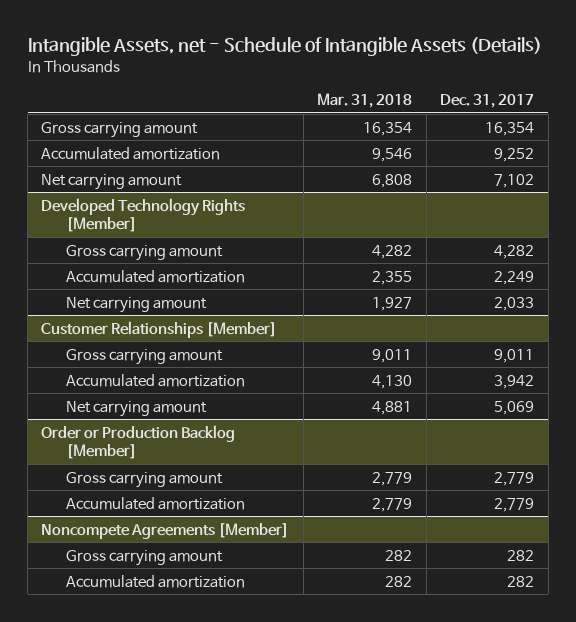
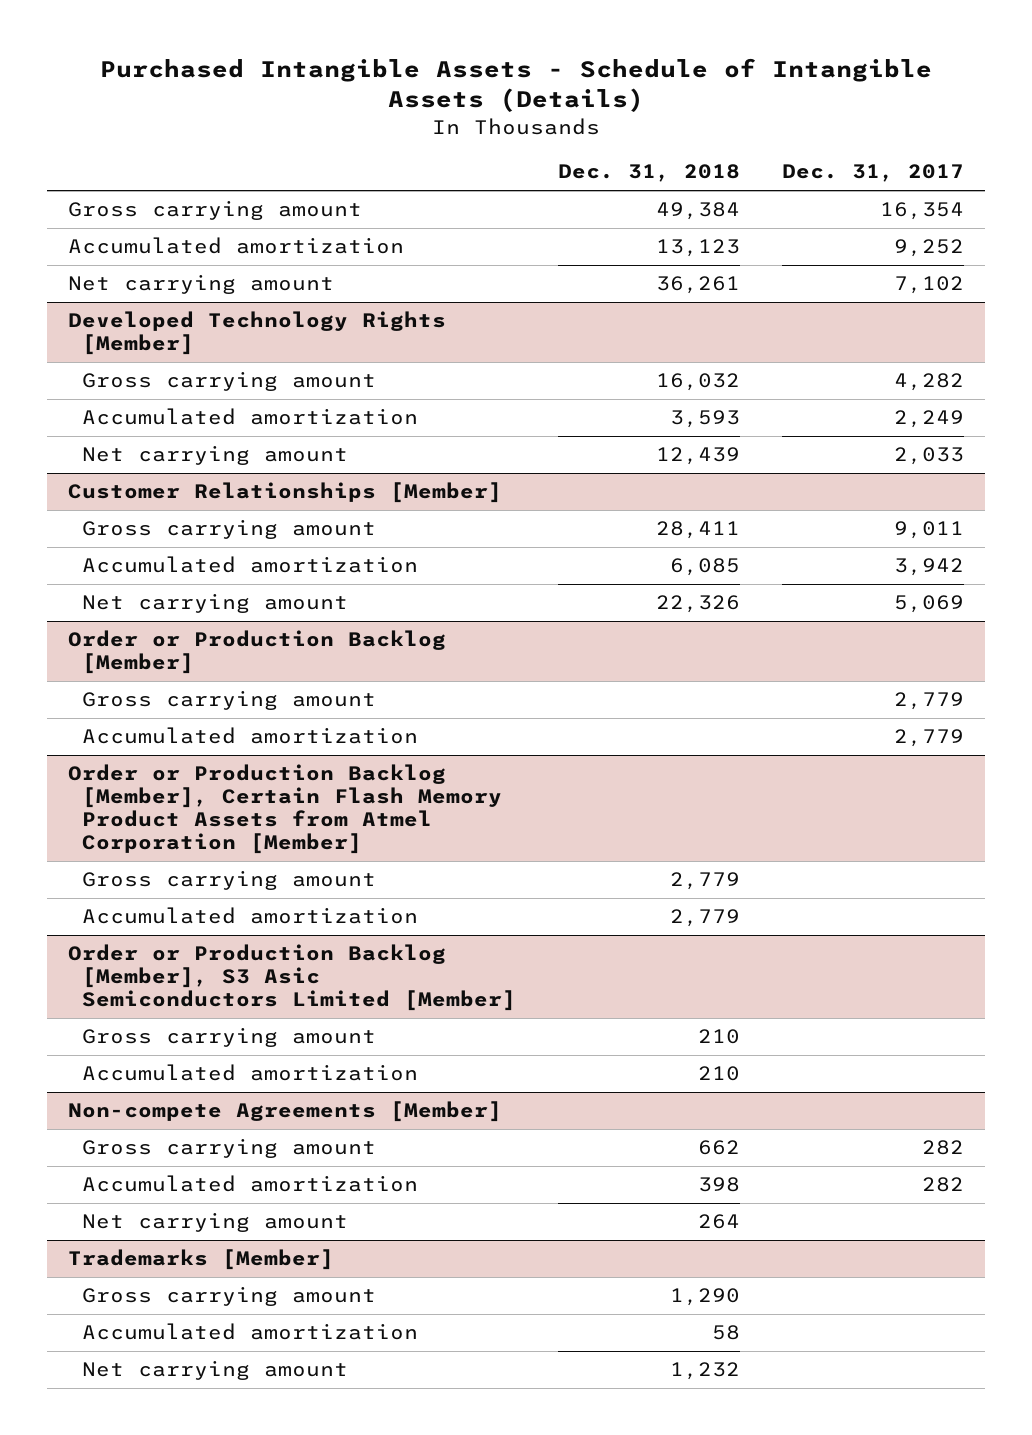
[27,37,542,57] Intangible Assets, net - Schedule of Intangible Assets (Details) -> [99,58,932,113] Purchased Intangible Assets - Schedule of Intangible Assets (Details)
[317,93,413,109] Mar. 31, 2018 -> none
none -> [557,164,740,183] Dec. 31, 2018
none -> [68,764,502,855] Order or Production Backlog [Member], Certain Flash Memory Product Assets from Atmel Corporation [Member]
none -> [81,870,376,891] Gross carrying amount
none -> [81,907,418,925] Accumulated amortization
none -> [68,944,516,1012] Order or Production Backlog [Member], S3 Asic Semiconductors Limited [Member]
none -> [81,1027,376,1048] Gross carrying amount
none -> [81,1064,418,1082] Accumulated amortization
[41,522,290,539] Noncompete Agreements [Member] -> [68,1101,503,1123] Non-compete Agreements [Member]
none -> [81,1212,348,1233] Net carrying amount
none -> [68,1249,335,1271] Trademarks [Member]
none -> [81,1286,376,1307] Gross carrying amount
none -> [81,1323,418,1341] Accumulated amortization
none -> [81,1360,348,1381] Net carrying amount

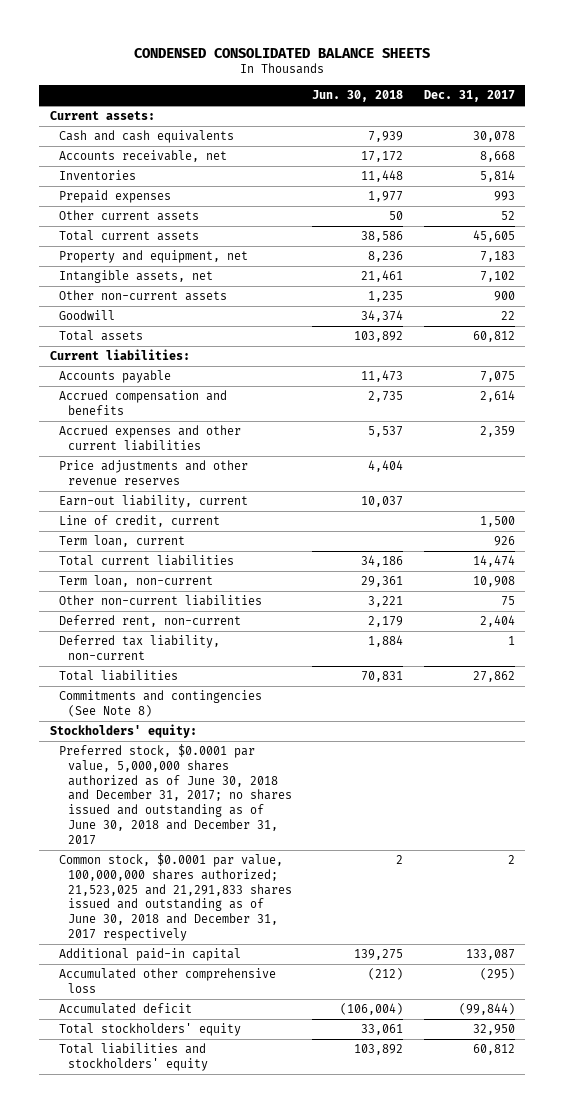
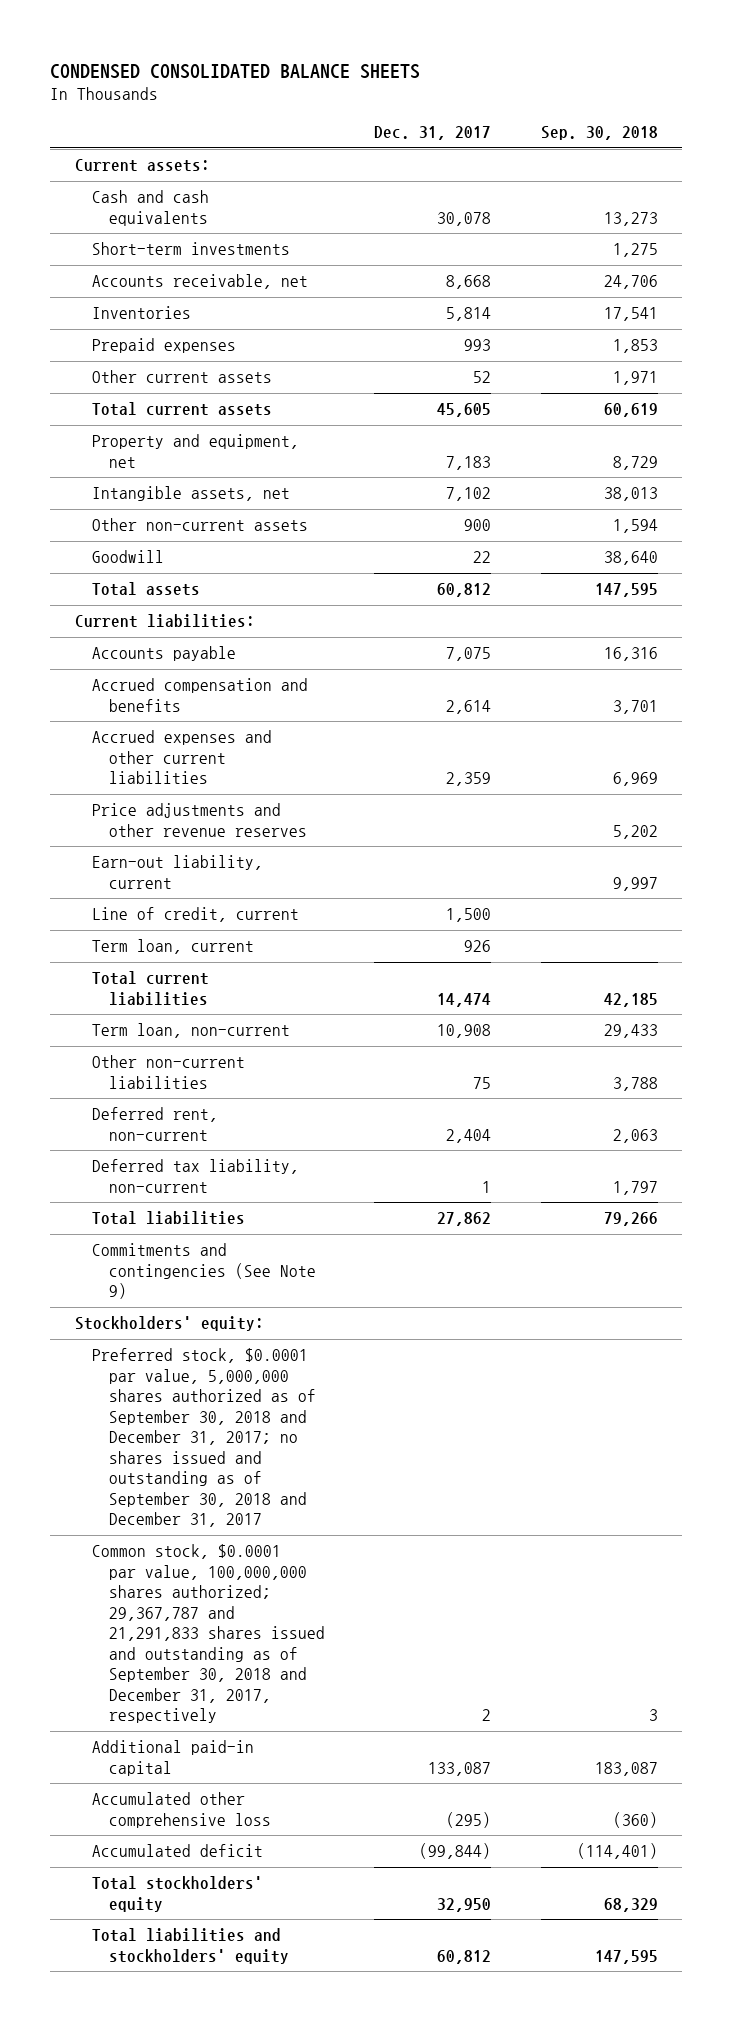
[312,90,404,103] Jun. 30, 2018 -> none
none -> [540,126,658,141] Sep. 30, 2018
none -> [92,242,291,256] Short-term investments
[58,690,262,717] Commitments and contingencies (See Note 8) -> [92,1243,317,1300] Commitments and contingencies (See Note 9)
[58,744,292,845] Preferred stock, $0.0001 par value, 5,000,000 shares authorized as of June 30, 2018 and December 31, 2017; no shares issued and outstanding as of June 30, 2018 and December 31, 2017 -> [92,1348,317,1528] Preferred stock, $0.0001 par value, 5,000,000 shares authorized as of September 30, 2018 and December 31, 2017; no shares issued and outstanding as of September 30, 2018 and December 31, 2017
[58,853,292,941] Common stock, $0.0001 par value, 100,000,000 shares authorized; 21,523,025 and 21,291,833 shares issued and outstanding as of June 30, 2018 and December 31, 2017 respectively -> [92,1544,326,1724] Common stock, $0.0001 par value, 100,000,000 shares authorized; 29,367,787 and 21,291,833 shares issued and outstanding as of September 30, 2018 and December 31, 2017, respectively

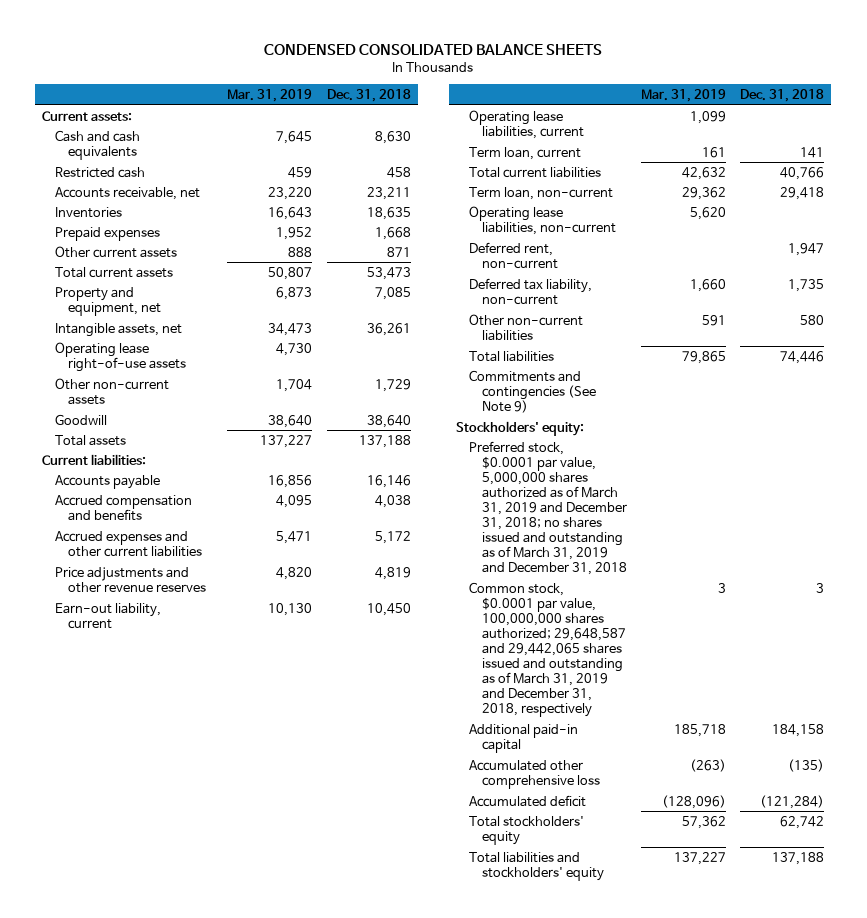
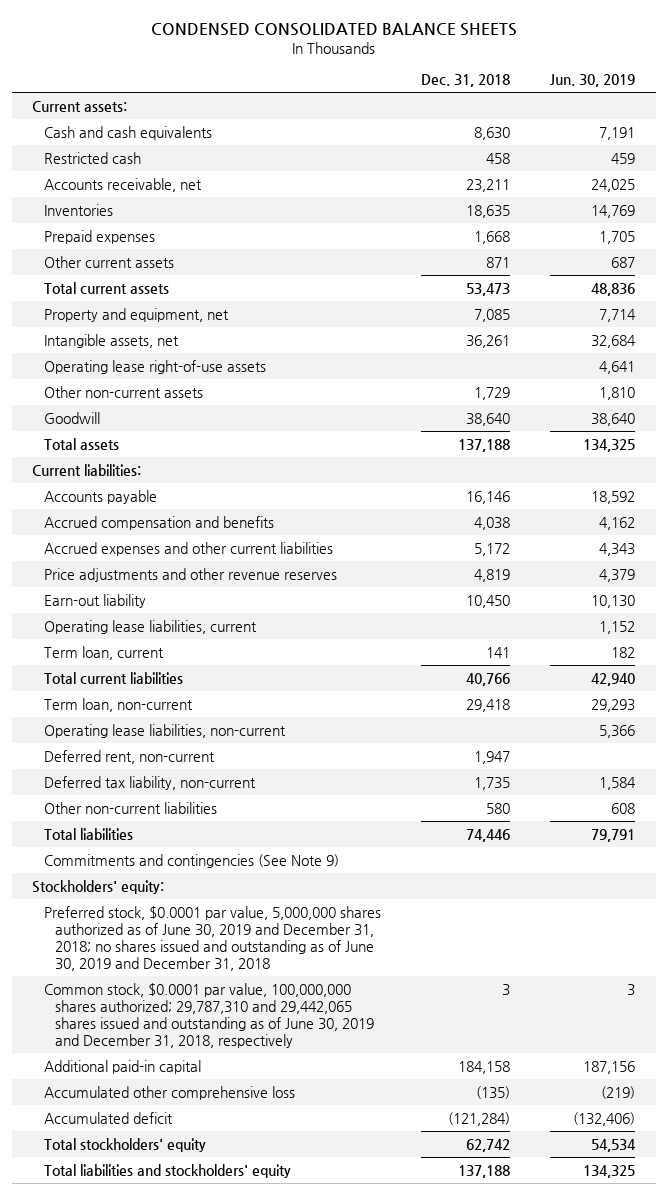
[227,89,313,103] Mar. 31, 2019 -> none
none -> [550,74,636,88] Jun. 30, 2019
[55,602,162,629] Earn-out liability, current -> [43,593,146,608] Earn-out liability
[468,440,627,576] Preferred stock, $0.0001 par value, 5,000,000 shares authorized as of March 31, 2019 and December 31, 2018; no shares issued and outstanding as of March 31, 2019 and December 31, 2018 -> [43,905,381,971] Preferred stock, $0.0001 par value, 5,000,000 shares authorized as of June 30, 2019 and December 31, 2018; no shares issued and outstanding as of June 30, 2019 and December 31, 2018
[468,581,626,718] Common stock, $0.0001 par value, 100,000,000 shares authorized; 29,648,587 and 29,442,065 shares issued and outstanding as of March 31, 2019 and December 31, 2018, respectively -> [43,982,374,1048] Common stock, $0.0001 par value, 100,000,000 shares authorized; 29,787,310 and 29,442,065 shares issued and outstanding as of June 30, 2019 and December 31, 2018, respectively

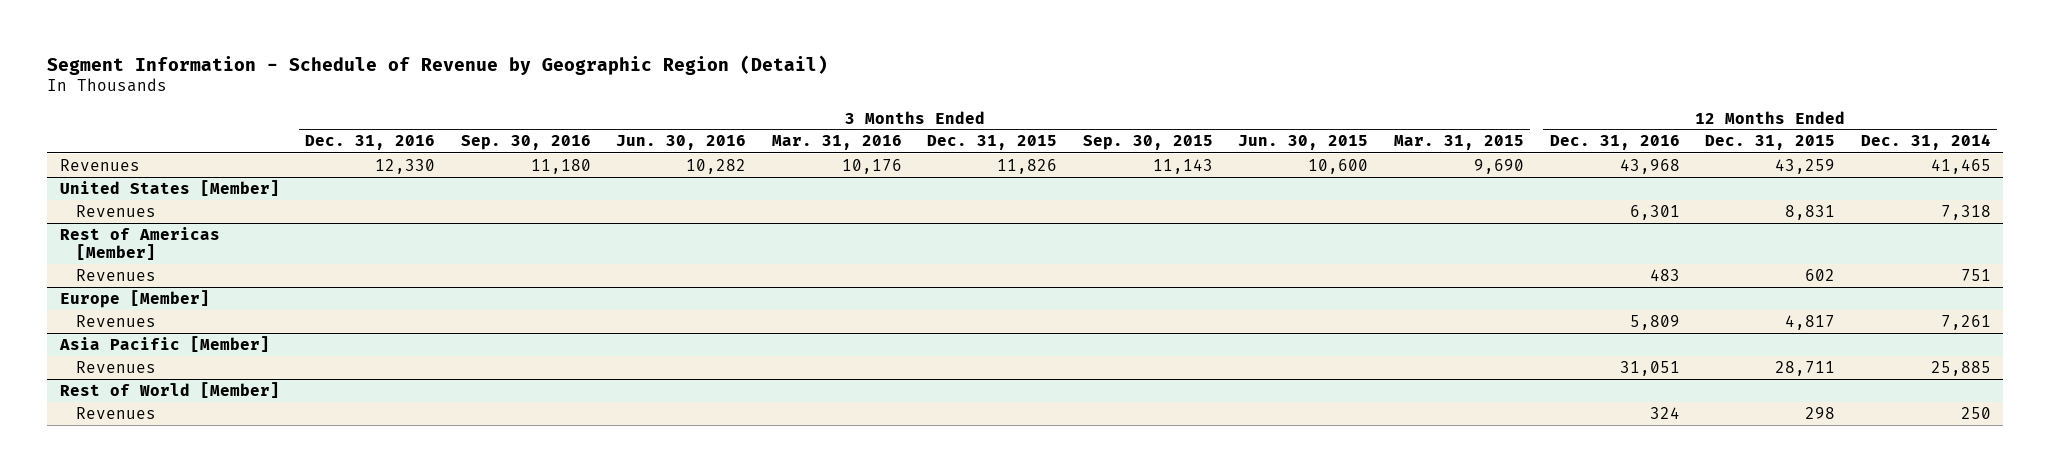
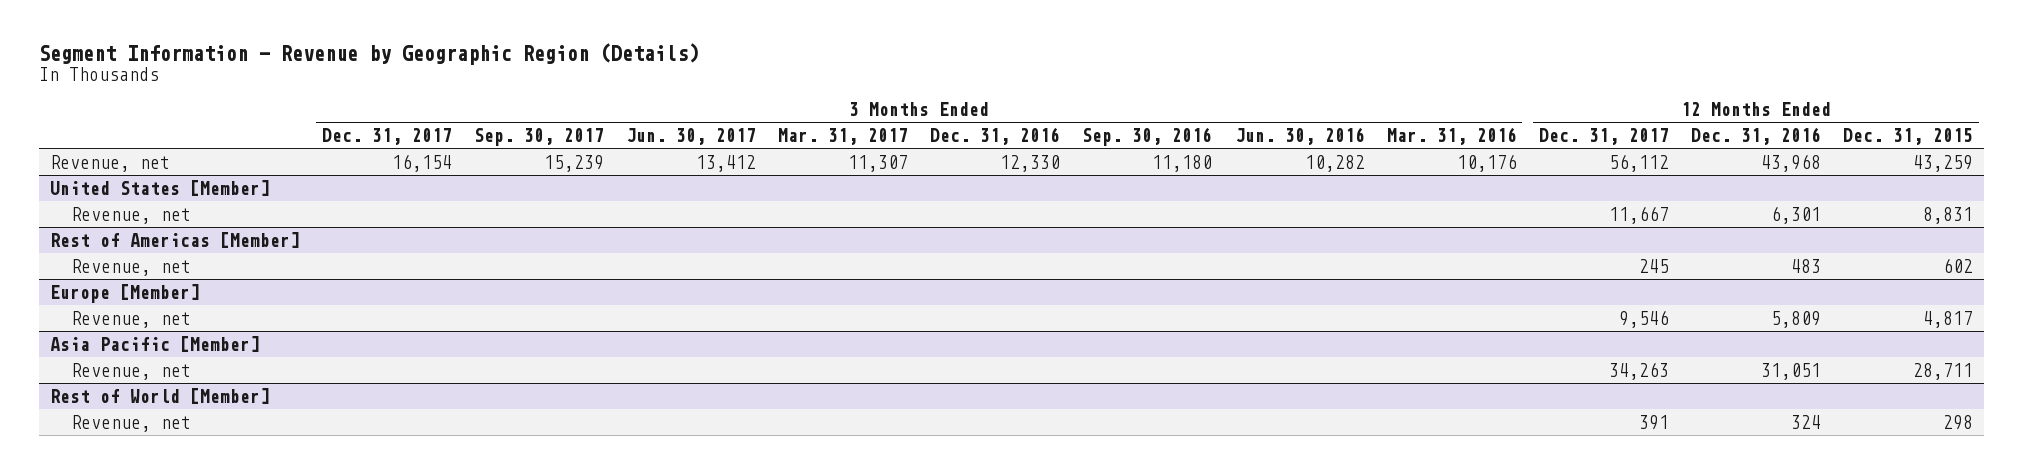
[46,54,828,75] Segment Information - Schedule of Revenue by Geographic Region (Detail) -> [38,43,699,66] Segment Information - Revenue by Geographic Region (Details)
[927,135,1058,151] Dec. 31, 2015 -> none
[1082,135,1213,151] Sep. 30, 2015 -> none
[1238,135,1369,151] Jun. 30, 2015 -> none
[1393,135,1524,151] Mar. 31, 2015 -> none
[1860,134,1991,151] Dec. 31, 2014 -> none
none -> [321,127,452,145] Dec. 31, 2017
none -> [473,127,604,146] Sep. 30, 2017
none -> [626,127,757,145] Jun. 30, 2017
none -> [778,127,909,145] Mar. 31, 2017
none -> [1538,127,1669,145] Dec. 31, 2017
[59,158,140,171] Revenues -> [49,154,170,172] Revenue, net
[75,204,156,217] Revenues -> [71,206,192,224] Revenue, net
[75,268,156,281] Revenues -> [71,258,192,276] Revenue, net
[75,314,156,327] Revenues -> [71,310,192,328] Revenue, net
[75,360,156,373] Revenues -> [71,362,192,380] Revenue, net
[75,406,156,419] Revenues -> [71,414,192,432] Revenue, net

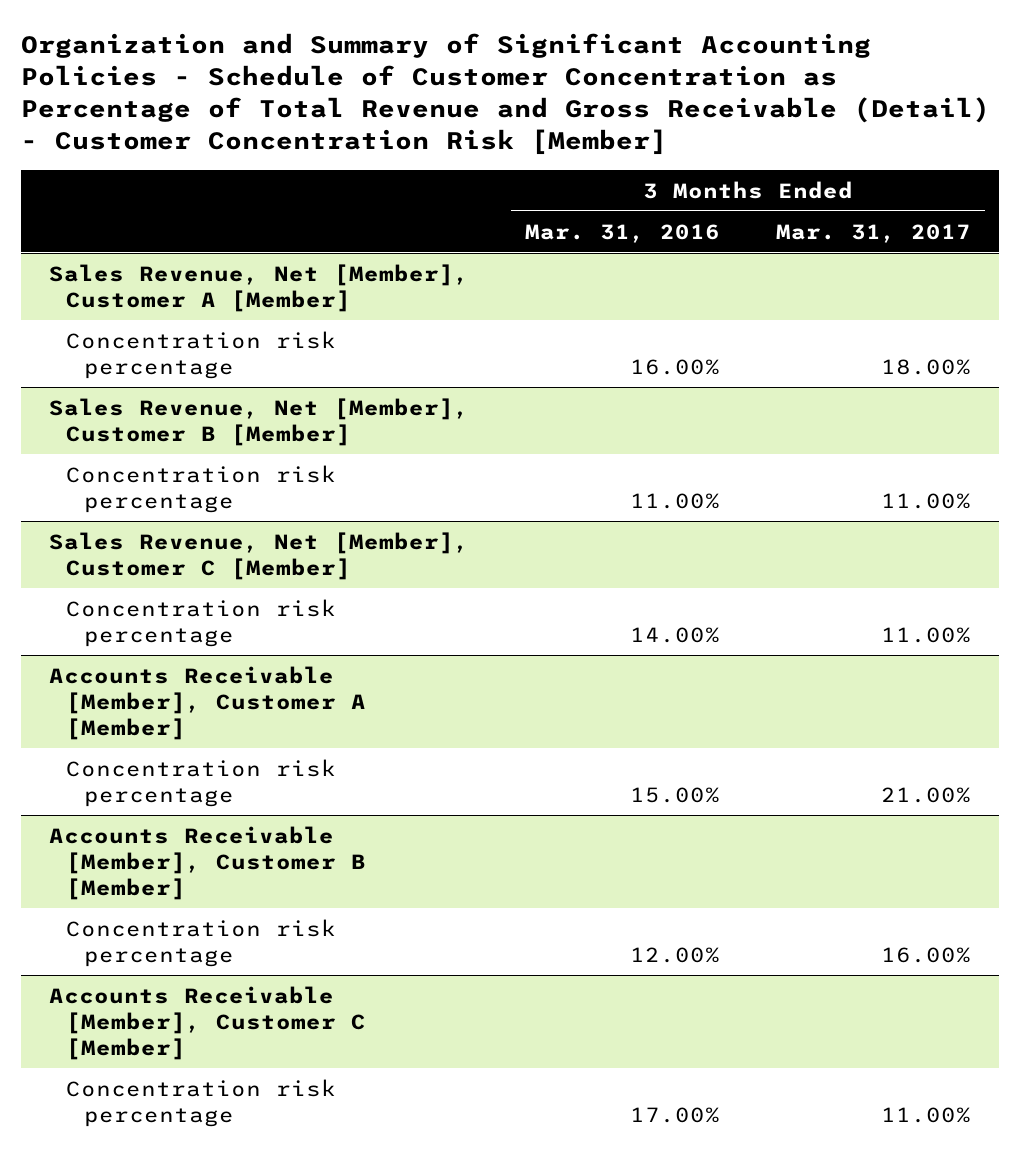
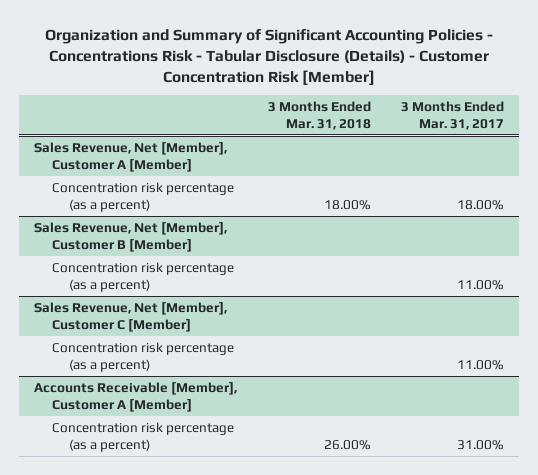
[20,33,990,156] Organization and Summary of Significant Accounting Policies - Schedule of Customer Concentration as Percentage of Total Revenue and Gross Receivable (Detail) - Customer Concentration Risk [Member] -> [45,28,494,85] Organization and Summary of Significant Accounting Policies - Concentrations Risk - Tabular Disclosure (Details) - Customer Concentration Risk [Member]
[524,223,720,243] Mar. 31, 2016 -> none
none -> [267,101,371,130] 3 Months Ended Mar. 31, 2018
[66,330,337,379] Concentration risk percentage -> [51,181,234,212] Concentration risk percentage (as a percent)
[66,464,337,513] Concentration risk percentage -> [51,261,234,292] Concentration risk percentage (as a percent)
[66,598,337,647] Concentration risk percentage -> [51,341,234,372] Concentration risk percentage (as a percent)
[48,825,367,900] Accounts Receivable [Member], Customer B [Member] -> none
[66,918,337,967] Concentration risk percentage -> none
[48,985,367,1060] Accounts Receivable [Member], Customer C [Member] -> none
[66,1078,337,1127] Concentration risk percentage -> none
[66,758,337,807] Concentration risk percentage -> [51,421,234,452] Concentration risk percentage (as a percent)
[880,786,971,803] 21.00% -> [457,439,505,450] 31.00%

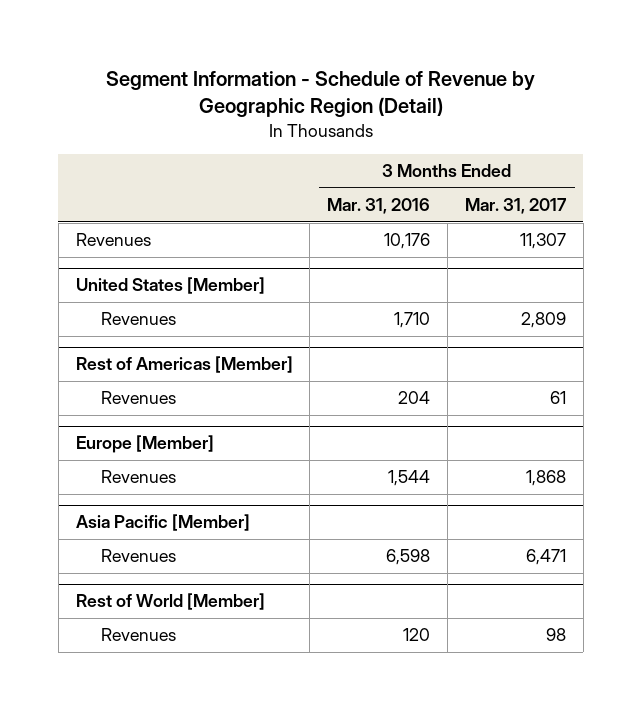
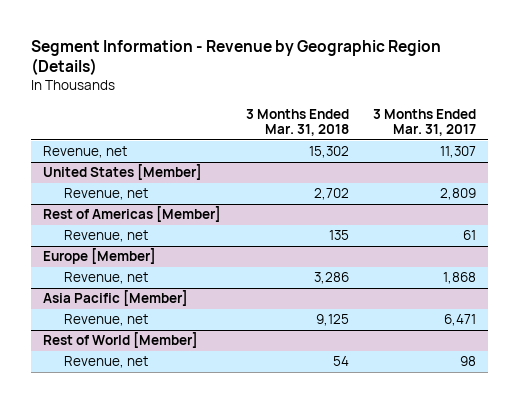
[105,70,535,117] Segment Information - Schedule of Revenue by Geographic Region (Detail) -> [31,39,442,76] Segment Information - Revenue by Geographic Region (Details)
[327,198,431,215] Mar. 31, 2016 -> none
none -> [245,108,349,137] 3 Months Ended Mar. 31, 2018
[75,233,151,247] Revenues -> [43,146,128,159] Revenue, net
[100,312,176,326] Revenues -> [63,188,148,201] Revenue, net
[100,391,176,405] Revenues -> [63,230,148,243] Revenue, net
[100,470,176,484] Revenues -> [63,272,148,285] Revenue, net
[100,549,176,563] Revenues -> [63,314,148,327] Revenue, net
[100,628,176,642] Revenues -> [63,356,148,369] Revenue, net

